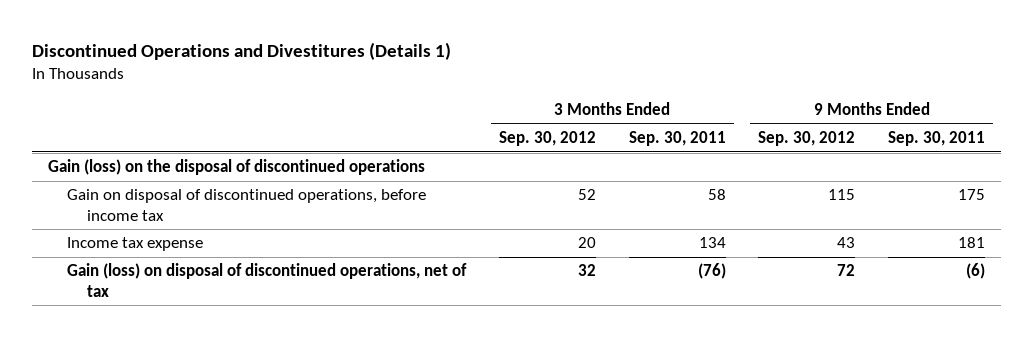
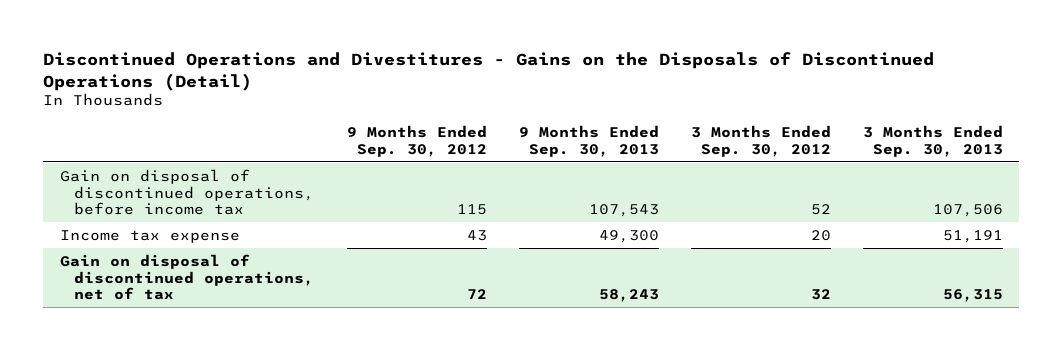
[31,42,451,61] Discontinued Operations and Divestitures (Details 1) -> [43,52,935,91] Discontinued Operations and Divestitures - Gains on the Disposals of Discontinued Operations (Detail)
[628,131,726,147] Sep. 30, 2011 -> none
[888,131,986,147] Sep. 30, 2011 -> none
none -> [518,125,659,157] 9 Months Ended Sep. 30, 2013
none -> [863,125,1004,157] 3 Months Ended Sep. 30, 2013
[48,159,426,176] Gain (loss) on the disposal of discontinued operations -> none
[67,263,468,297] Gain (loss) on disposal of discontinued operations, net of tax -> [59,253,315,301] Gain on disposal of discontinued operations, net of tax

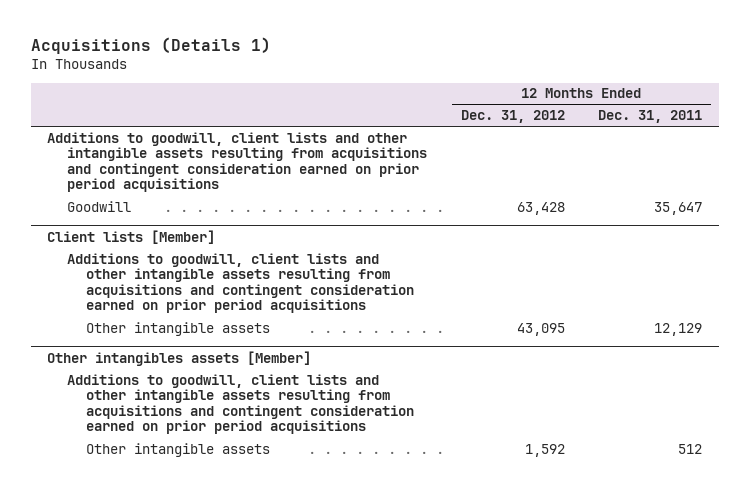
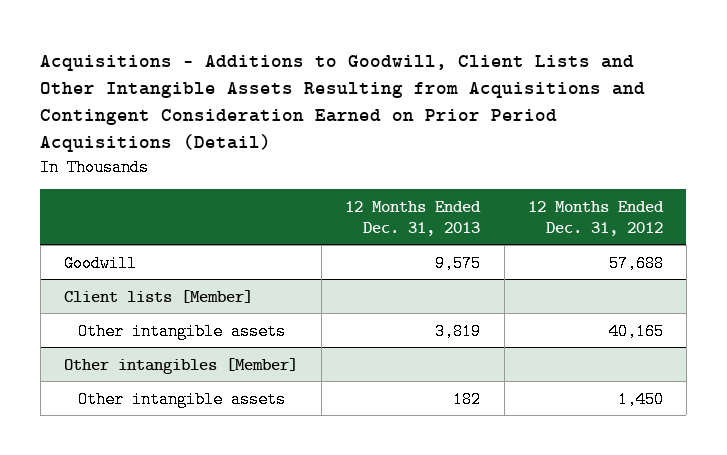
[30,37,271,55] Acquisitions (Details 1) -> [40,55,646,153] Acquisitions - Additions to Goodwill, Client Lists and Other Intangible Assets Resulting from Acquisitions and Contingent Consideration Earned on Prior Period Acquisitions (Detail)
[598,110,703,124] Dec. 31, 2011 -> none
none -> [345,200,482,236] 12 Months Ended Dec. 31, 2013
[47,131,427,193] Additions to goodwill, client lists and other intangible assets resulting from acquisitions and contingent consideration earned on prior period acquisitions -> none
[516,201,565,215] 63,428 -> [608,254,664,272] 57,688
[66,252,414,314] Additions to goodwill, client lists and other intangible assets resulting from acquisitions and contingent consideration earned on prior period acquisitions -> none
[66,373,414,435] Additions to goodwill, client lists and other intangible assets resulting from acquisitions and contingent consideration earned on prior period acquisitions -> none
[516,322,565,336] 43,095 -> [608,322,664,340] 40,165
[47,350,312,366] Other intangibles assets [Member] -> [64,357,299,374] Other intangibles [Member]
[524,443,565,457] 1,592 -> [617,390,664,408] 1,450

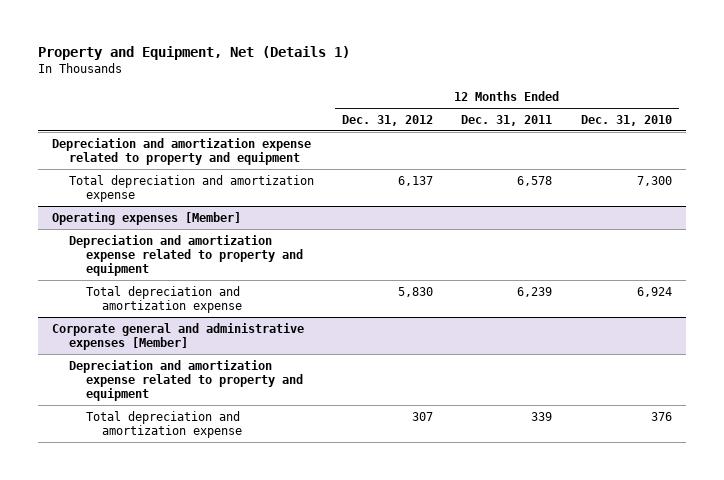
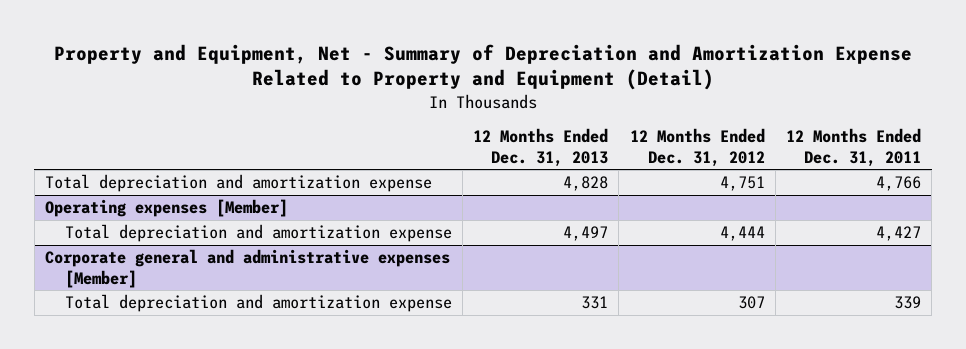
[38,46,351,61] Property and Equipment, Net (Details 1) -> [53,43,912,91] Property and Equipment, Net - Summary of Depreciation and Amortization Expense Related to Property and Equipment (Detail)
[580,114,672,126] Dec. 31, 2010 -> none
none -> [473,128,609,167] 12 Months Ended Dec. 31, 2013
[52,137,312,165] Depreciation and amortization expense related to property and equipment -> none
[398,175,434,186] 6,137 -> [719,176,765,192] 4,751
[517,175,553,186] 6,578 -> [875,176,921,192] 4,766
[69,234,303,276] Depreciation and amortization expense related to property and equipment -> none
[398,286,434,297] 5,830 -> [719,226,765,242] 4,444
[517,286,553,297] 6,239 -> [875,226,921,242] 4,427
[69,359,303,401] Depreciation and amortization expense related to property and equipment -> none

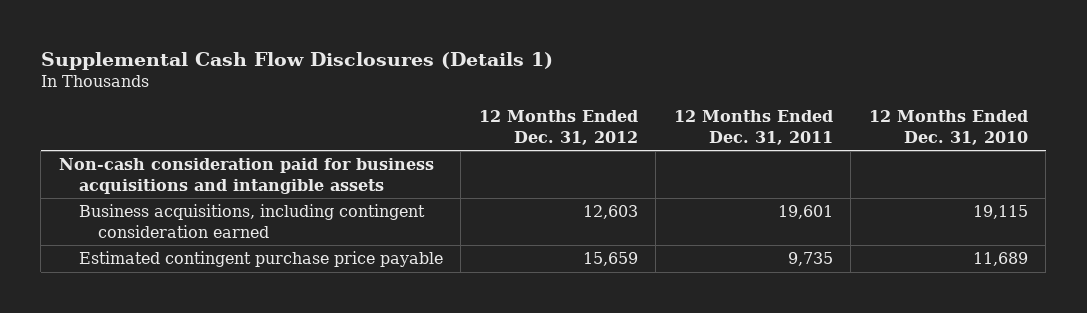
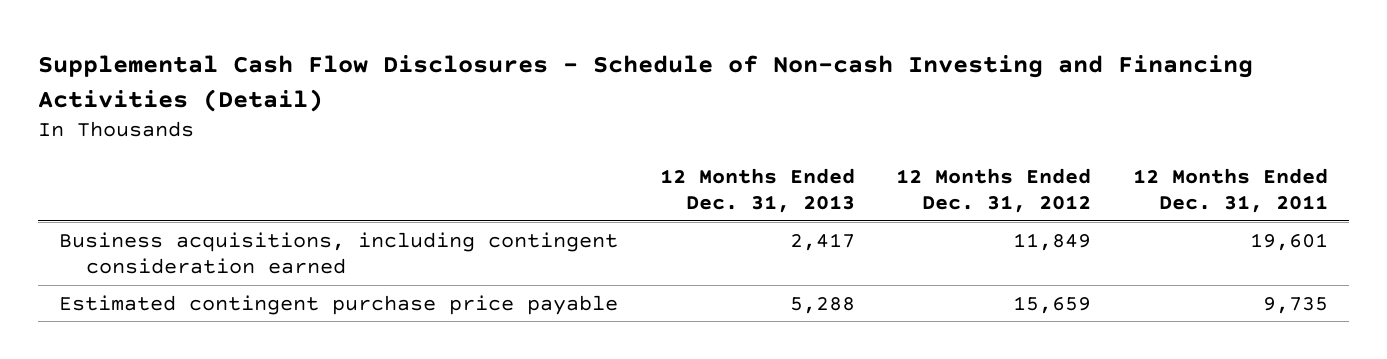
[40,51,553,70] Supplemental Cash Flow Disclosures (Details 1) -> [38,55,1254,112] Supplemental Cash Flow Disclosures - Schedule of Non-cash Investing and Financing Activities (Detail)
[868,110,1028,145] 12 Months Ended Dec. 31, 2010 -> none
none -> [659,167,855,214] 12 Months Ended Dec. 31, 2013
[58,158,434,194] Non-cash consideration paid for business acquisitions and intangible assets -> none
[582,205,638,220] 12,603 -> [1013,232,1092,251] 11,849

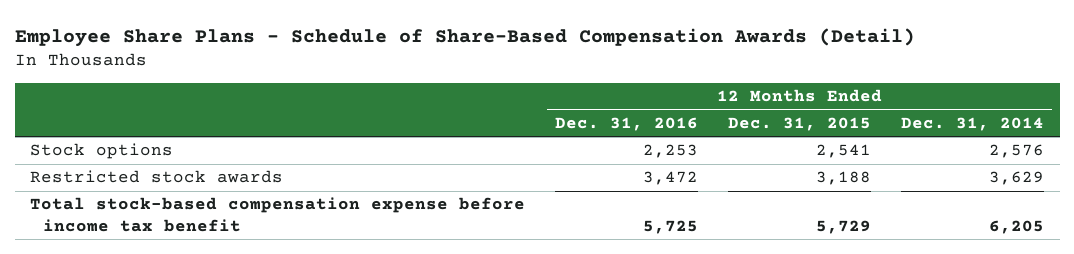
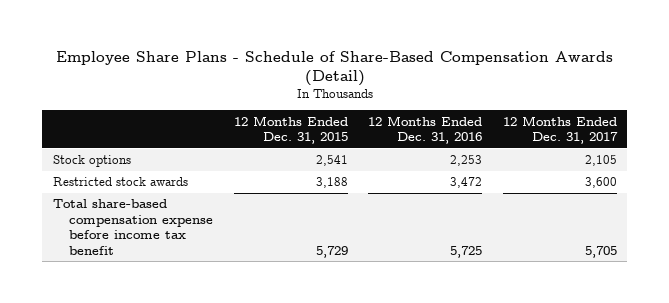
[901,116,1045,131] Dec. 31, 2014 -> none
none -> [502,115,618,145] 12 Months Ended Dec. 31, 2017
[29,197,525,232] Total stock-based compensation expense before income tax benefit -> [52,199,214,255] Total share-based compensation expense before income tax benefit

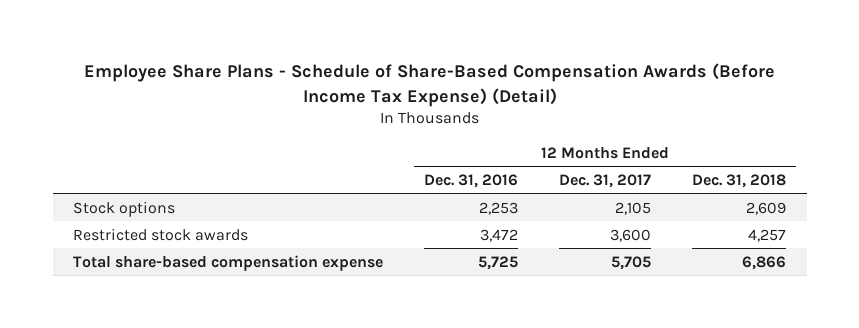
[55,50,613,86] Employee Share Plans - Schedule of Share-Based Compensation Awards (Detail) -> [83,63,775,107] Employee Share Plans - Schedule of Share-Based Compensation Awards (Before Income Tax Expense) (Detail)
[233,115,348,145] 12 Months Ended Dec. 31, 2015 -> none
none -> [692,173,787,188] Dec. 31, 2018
[52,199,214,255] Total share-based compensation expense before income tax benefit -> [73,254,384,271] Total share-based compensation expense

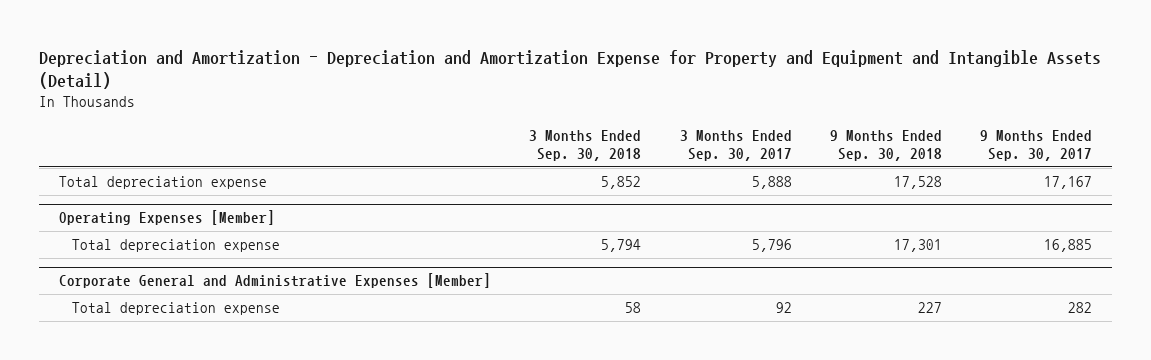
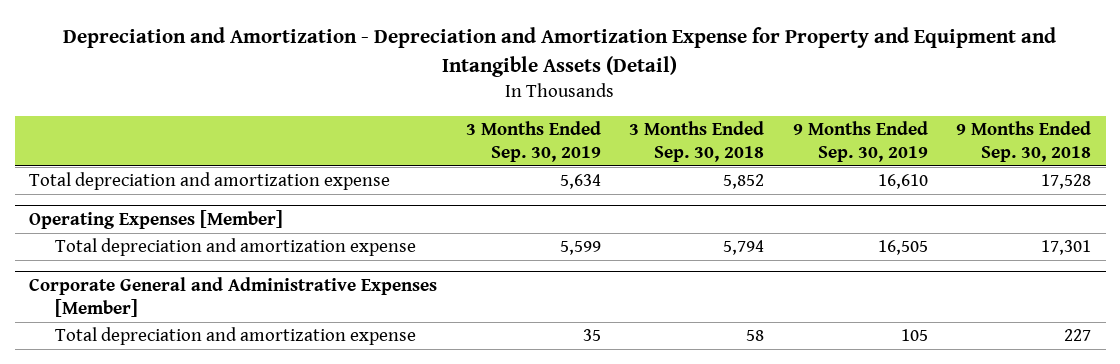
[679,129,792,161] 3 Months Ended Sep. 30, 2017 -> none
[980,129,1093,161] 9 Months Ended Sep. 30, 2017 -> none
none -> [465,121,601,162] 3 Months Ended Sep. 30, 2019
none -> [792,121,928,162] 9 Months Ended Sep. 30, 2019
[58,176,267,190] Total depreciation expense -> [29,172,391,191] Total depreciation and amortization expense
[71,239,280,253] Total depreciation expense -> [54,238,416,257] Total depreciation and amortization expense
[71,302,280,316] Total depreciation expense -> [54,327,416,346] Total depreciation and amortization expense

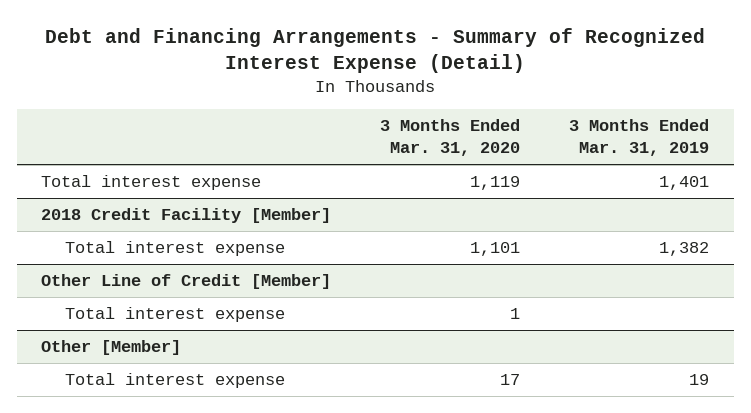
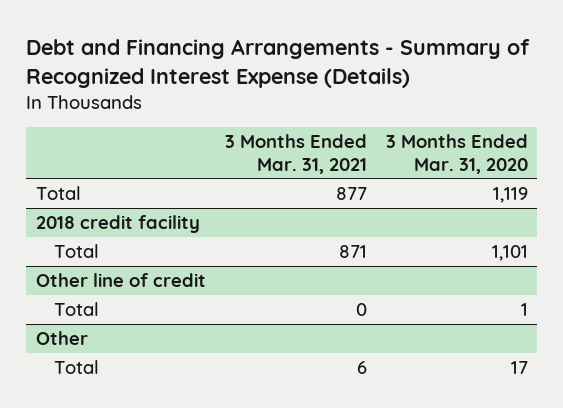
[45,28,706,74] Debt and Financing Arrangements - Summary of Recognized Interest Expense (Detail) -> [26,38,531,88] Debt and Financing Arrangements - Summary of Recognized Interest Expense (Details)
[569,119,710,157] 3 Months Ended Mar. 31, 2019 -> none
none -> [224,134,367,174] 3 Months Ended Mar. 31, 2021
[41,175,262,191] Total interest expense -> [35,185,81,200] Total
[41,208,332,224] 2018 Credit Facility [Member] -> [35,214,200,233] 2018 credit facility
[65,241,286,257] Total interest expense -> [53,243,99,258] Total
[41,274,332,290] Other Line of Credit [Member] -> [35,272,206,287] Other line of credit
[65,307,286,323] Total interest expense -> [53,301,99,316] Total
[41,340,182,356] Other [Member] -> [35,330,88,345] Other
[65,373,286,389] Total interest expense -> [53,359,99,374] Total

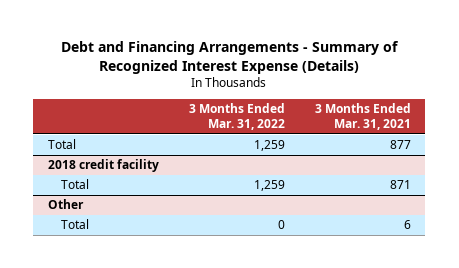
[385,134,528,174] 3 Months Ended Mar. 31, 2020 -> none
none -> [188,103,285,131] 3 Months Ended Mar. 31, 2022
[35,272,206,287] Other line of credit -> none
[53,301,99,316] Total -> none

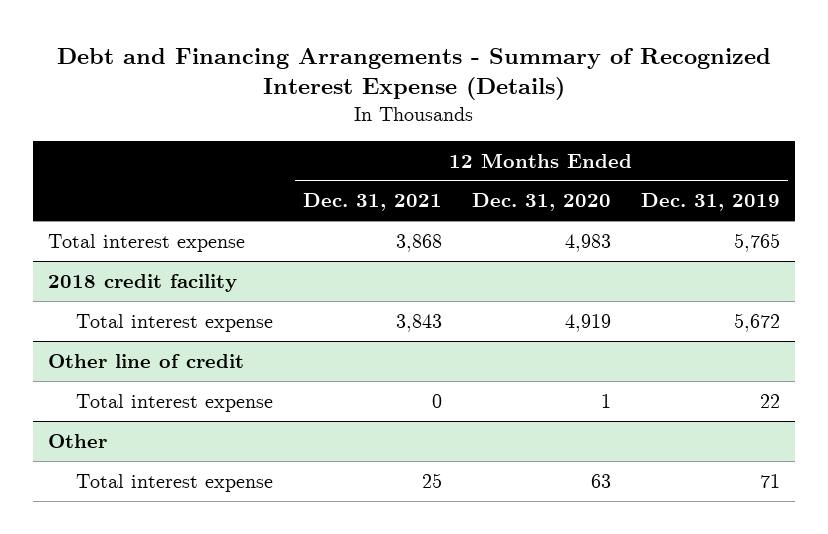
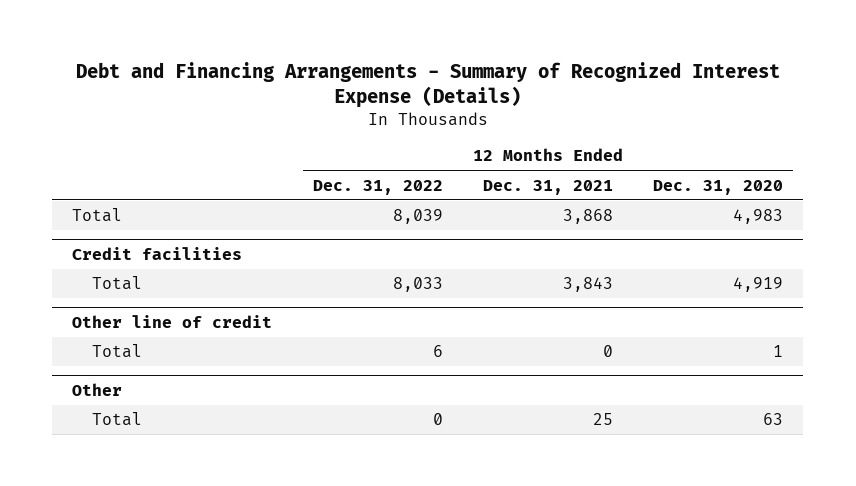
[641,193,781,212] Dec. 31, 2019 -> none
none -> [312,179,443,195] Dec. 31, 2022
[47,273,237,292] 2018 credit facility -> none
[47,233,245,252] Total interest expense -> [72,208,123,223] Total
none -> [72,247,243,261] Credit facilities
[75,313,273,332] Total interest expense -> [92,276,143,291] Total
[75,393,273,412] Total interest expense -> [92,344,143,359] Total
[75,473,273,492] Total interest expense -> [92,412,143,427] Total

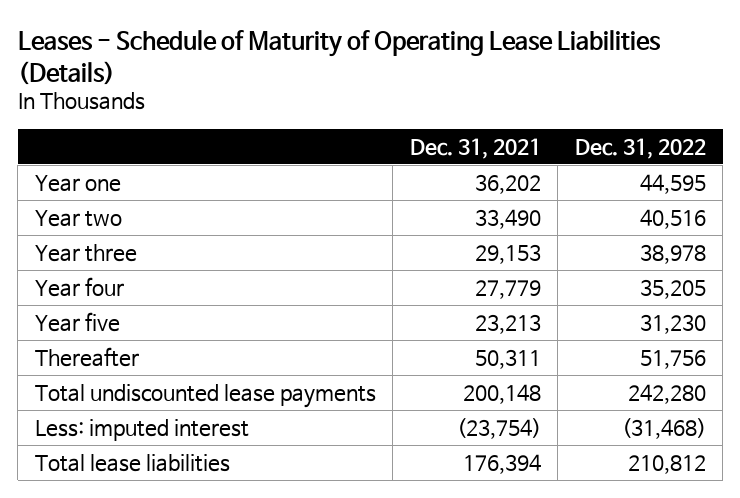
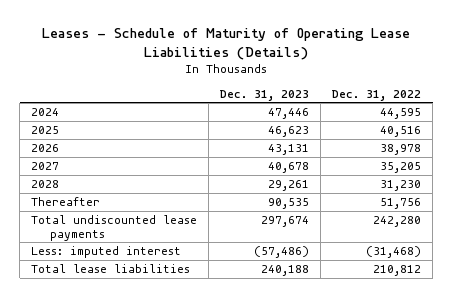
[409,137,541,159] Dec. 31, 2021 -> none
none -> [220,89,310,101] Dec. 31, 2023
[34,174,121,192] Year one -> [31,107,60,116] 2024
[34,209,122,227] Year two -> [31,125,60,134] 2025
[34,243,137,262] Year three -> [31,143,60,152] 2026
[34,276,124,297] Year four -> [31,161,60,170] 2027
[34,311,120,332] Year five -> [31,179,60,188] 2028

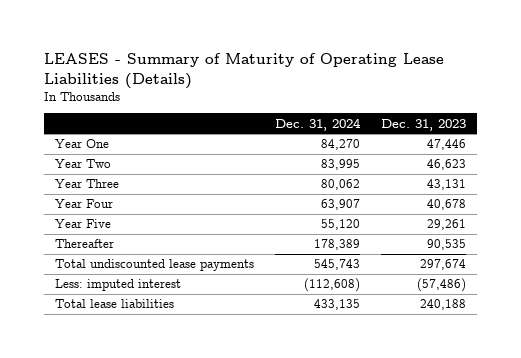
[42,28,411,60] Leases - Schedule of Maturity of Operating Lease Liabilities (Details) -> [44,52,445,89] LEASES - Summary of Maturity of Operating Lease Liabilities (Details)
[332,89,422,101] Dec. 31, 2022 -> none
none -> [274,117,361,131] Dec. 31, 2024
[31,107,60,116] 2024 -> [54,139,109,149] Year One
[31,125,60,134] 2025 -> [54,159,111,169] Year Two
[31,143,60,152] 2026 -> [54,179,119,189] Year Three
[31,161,60,170] 2027 -> [54,199,113,209] Year Four
[31,179,60,188] 2028 -> [54,219,111,229] Year Five

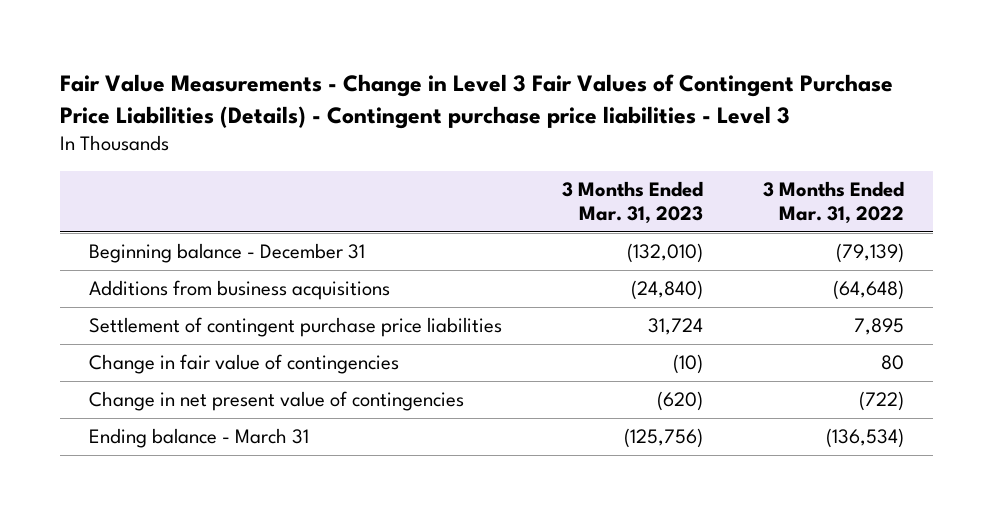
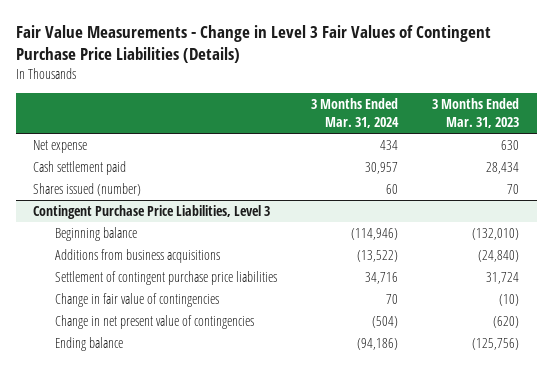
[59,74,893,129] Fair Value Measurements - Change in Level 3 Fair Values of Contingent Purchase Price Liabilities (Details) - Contingent purchase price liabilities - Level 3 -> [15,24,491,63] Fair Value Measurements - Change in Level 3 Fair Values of Contingent Purchase Price Liabilities (Details)
[762,180,904,225] 3 Months Ended Mar. 31, 2022 -> none
none -> [311,97,400,129] 3 Months Ended Mar. 31, 2024
none -> [32,139,87,153] Net expense
none -> [32,160,126,175] Cash settlement paid
none -> [32,182,141,196] Shares issued (number)
none -> [32,204,270,219] Contingent Purchase Price Liabilities, Level 3
[89,243,366,264] Beginning balance - December 31 -> [55,226,138,241] Beginning balance
[89,428,310,449] Ending balance - March 31 -> [55,336,124,351] Ending balance

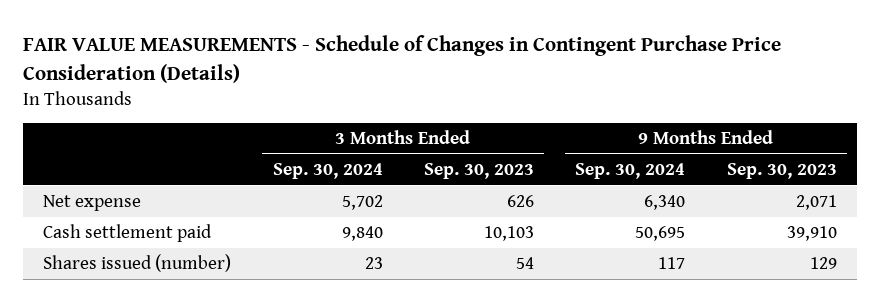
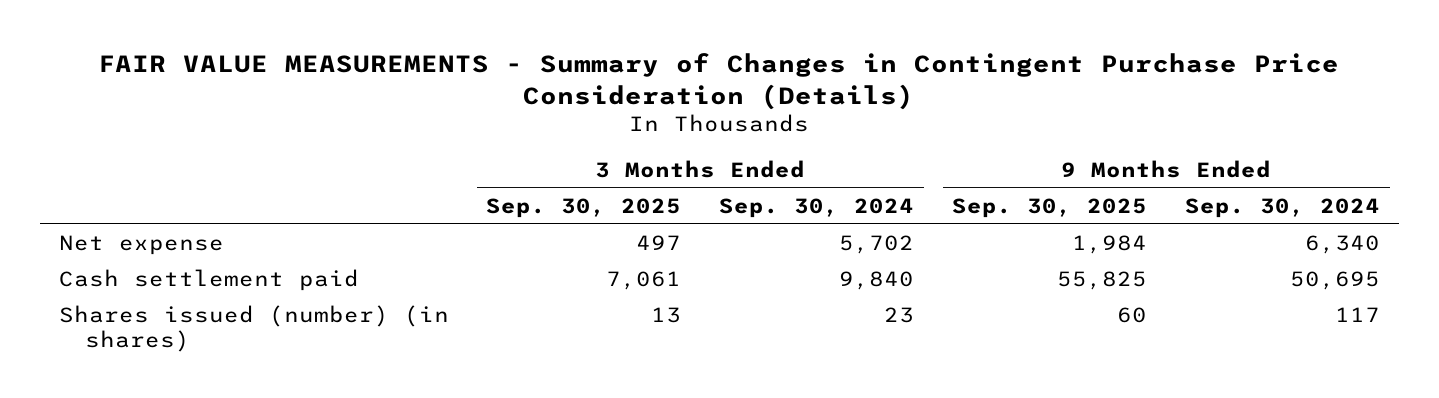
[22,35,781,83] FAIR VALUE MEASUREMENTS - Schedule of Changes in Contingent Purchase Price Consideration (Details) -> [98,52,1340,110] FAIR VALUE MEASUREMENTS - Summary of Changes in Contingent Purchase Price Consideration (Details)
[424,162,535,179] Sep. 30, 2023 -> none
[726,162,837,179] Sep. 30, 2023 -> none
none -> [486,198,682,219] Sep. 30, 2025
none -> [952,198,1148,219] Sep. 30, 2025
[43,254,232,273] Shares issued (number) -> [58,305,449,353] Shares issued (number) (in shares)

